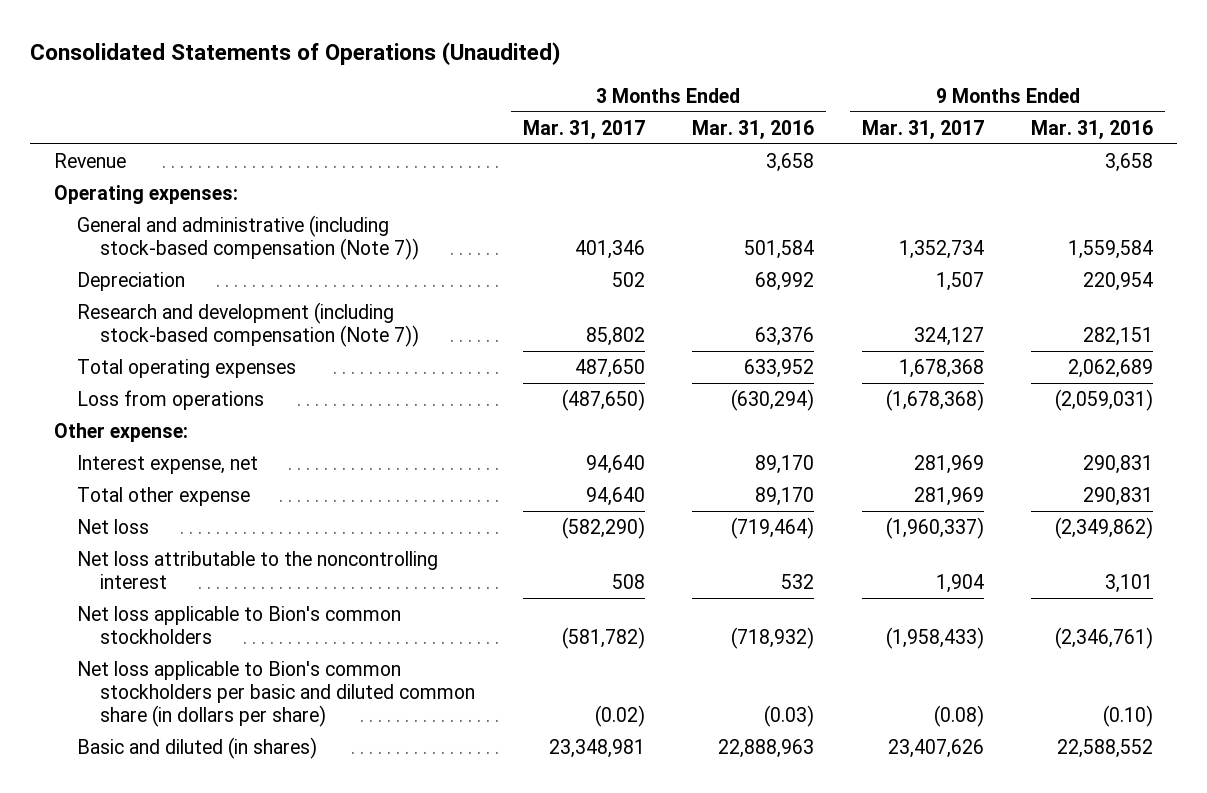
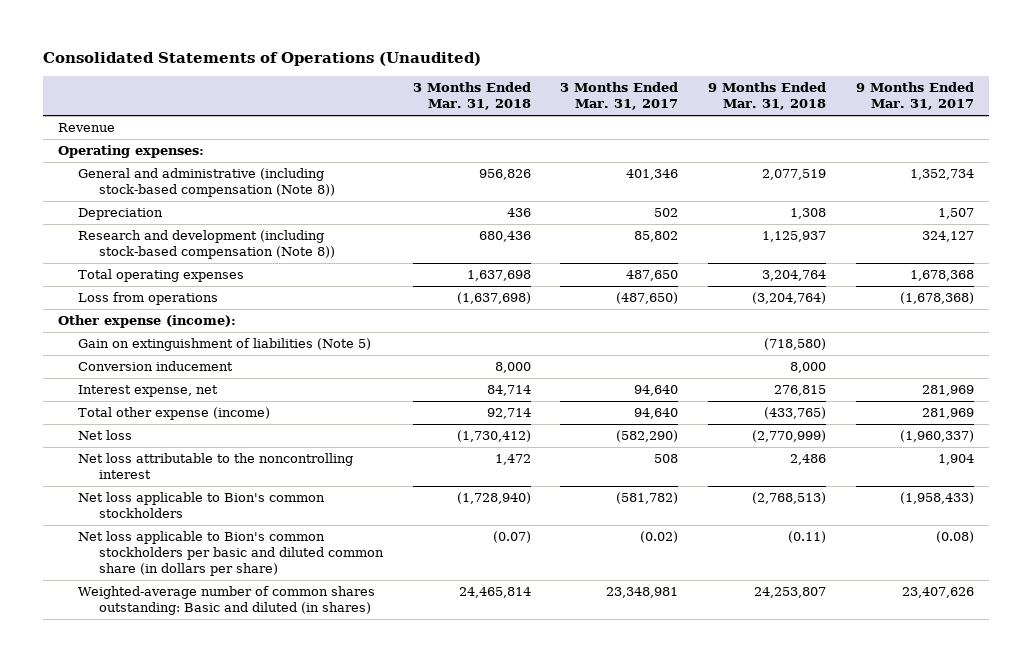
[692,119,815,140] Mar. 31, 2016 -> none
[1031,119,1154,140] Mar. 31, 2016 -> none
none -> [412,82,531,111] 3 Months Ended Mar. 31, 2018
none -> [708,82,827,111] 9 Months Ended Mar. 31, 2018
[76,214,419,261] General and administrative (including stock-based compensation (Note 7)) -> [78,168,335,198] General and administrative (including stock-based compensation (Note 8))
[76,301,419,348] Research and development (including stock-based compensation (Note 7)) -> [78,230,335,260] Research and development (including stock-based compensation (Note 8))
[53,422,188,442] Other expense: -> [57,315,236,329] Other expense (income):
none -> [78,338,372,352] Gain on extinguishment of liabilities (Note 5)
none -> [78,361,234,372] Conversion inducement
[76,486,250,506] Total other expense -> [78,407,271,421] Total other expense (income)
[76,736,317,759] Basic and diluted (in shares) -> [78,586,376,616] Weighted-average number of common shares outstanding: Basic and diluted (in shares)

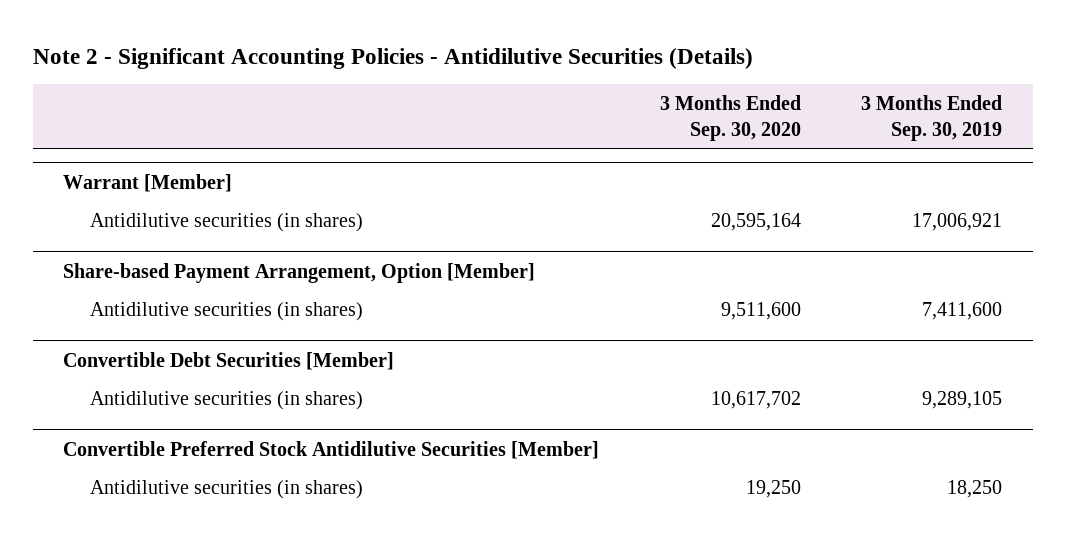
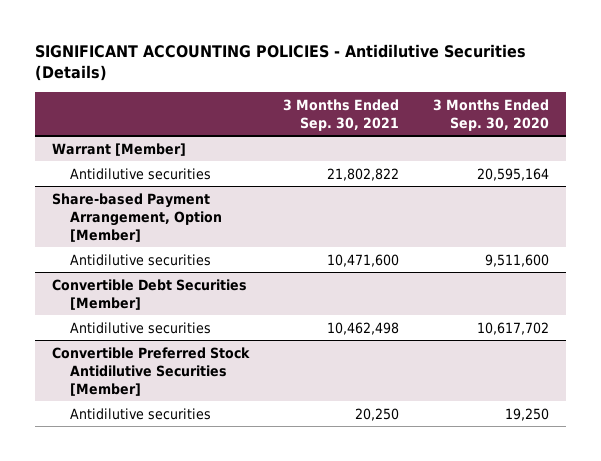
[32,48,753,70] Note 2 - Significant Accounting Policies - Antidilutive Securities (Details) -> [35,43,527,82] SIGNIFICANT ACCOUNTING POLICIES - Antidilutive Securities (Details)
[861,95,1003,142] 3 Months Ended Sep. 30, 2019 -> none
none -> [283,99,400,131] 3 Months Ended Sep. 30, 2021
[89,212,363,232] Antidilutive securities (in shares) -> [70,167,212,180] Antidilutive securities
[89,301,363,321] Antidilutive securities (in shares) -> [70,253,212,266] Antidilutive securities
[89,390,363,410] Antidilutive securities (in shares) -> [70,321,212,334] Antidilutive securities
[89,479,363,499] Antidilutive securities (in shares) -> [70,407,212,420] Antidilutive securities

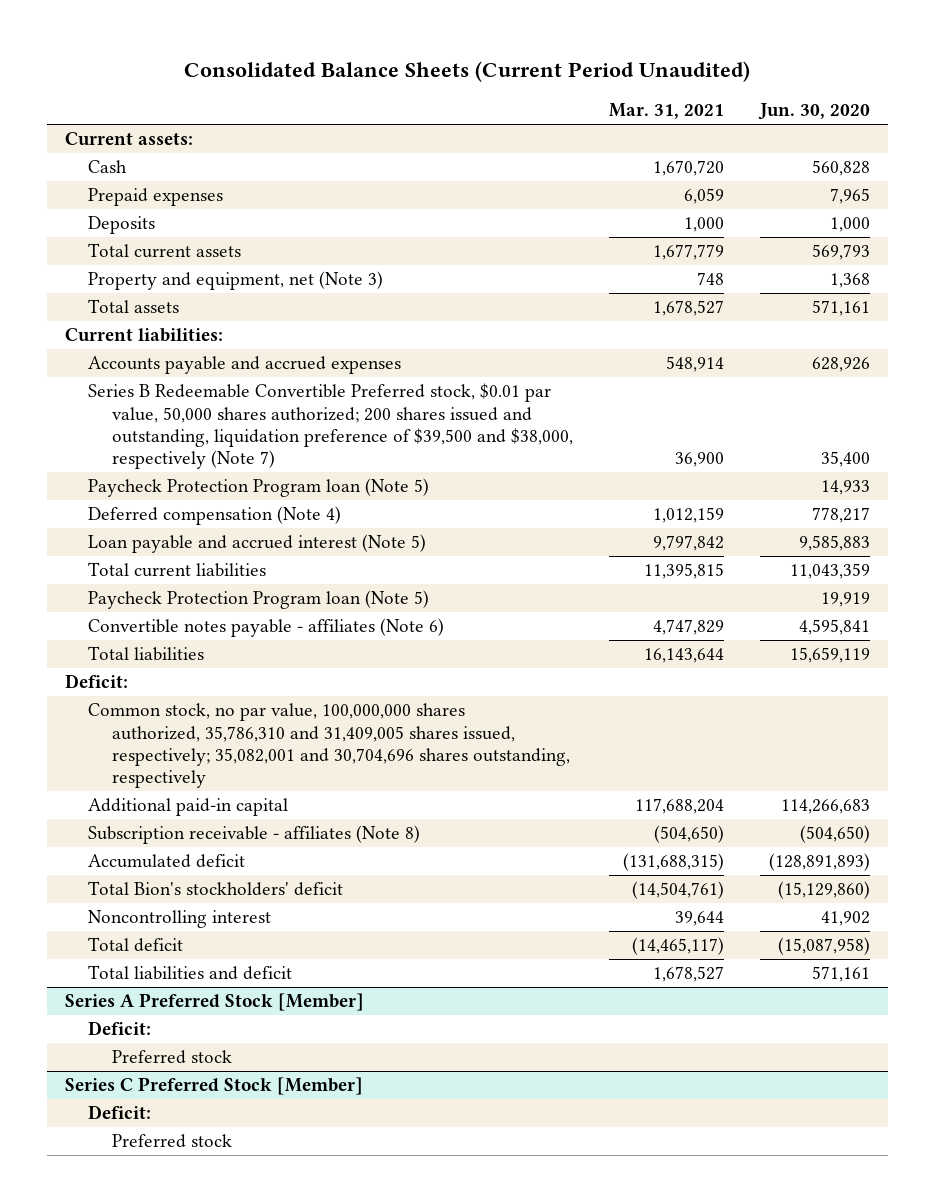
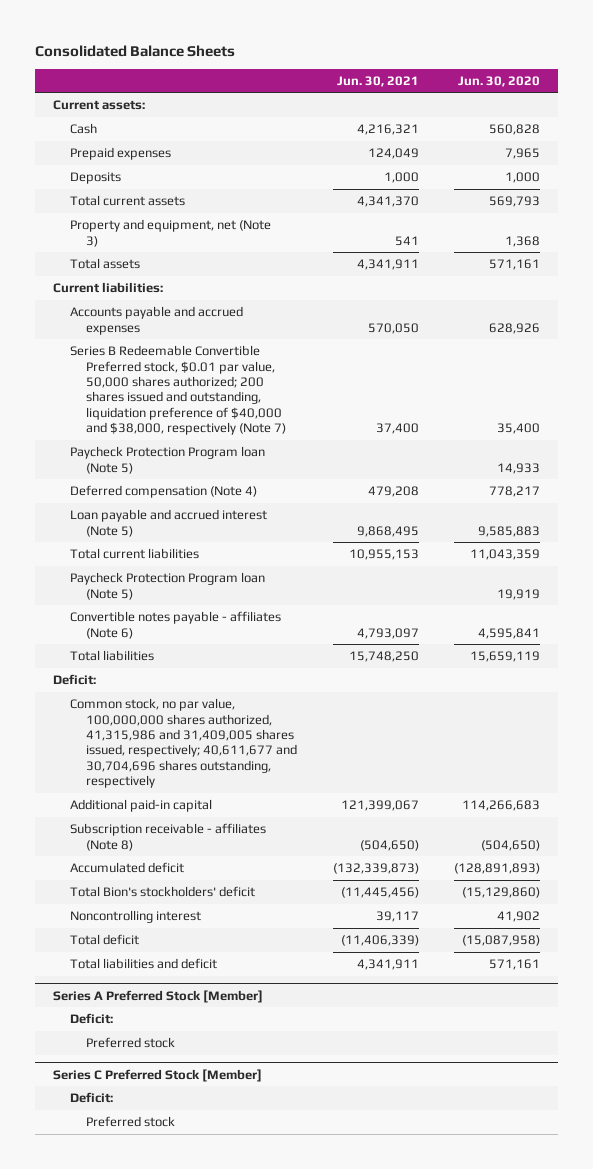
[184,60,751,82] Consolidated Balance Sheets (Current Period Unaudited) -> [35,44,236,57] Consolidated Balance Sheets
[608,103,724,120] Mar. 31, 2021 -> none
none -> [336,75,419,87] Jun. 30, 2021
[88,383,573,470] Series B Redeemable Convertible Preferred stock, $0.01 par value, 50,000 shares authorized; 200 shares issued and outstanding, liquidation preference of $39,500 and $38,000, respectively (Note 7) -> [69,345,286,436] Series B Redeemable Convertible Preferred stock, $0.01 par value, 50,000 shares authorized; 200 shares issued and outstanding, liquidation preference of $40,000 and $38,000, respectively (Note 7)
[88,703,570,789] Common stock, no par value, 100,000,000 shares authorized, 35,786,310 and 31,409,005 shares issued, respectively; 35,082,001 and 30,704,696 shares outstanding, respectively -> [69,698,297,789] Common stock, no par value, 100,000,000 shares authorized, 41,315,986 and 31,409,005 shares issued, respectively; 40,611,677 and 30,704,696 shares outstanding, respectively

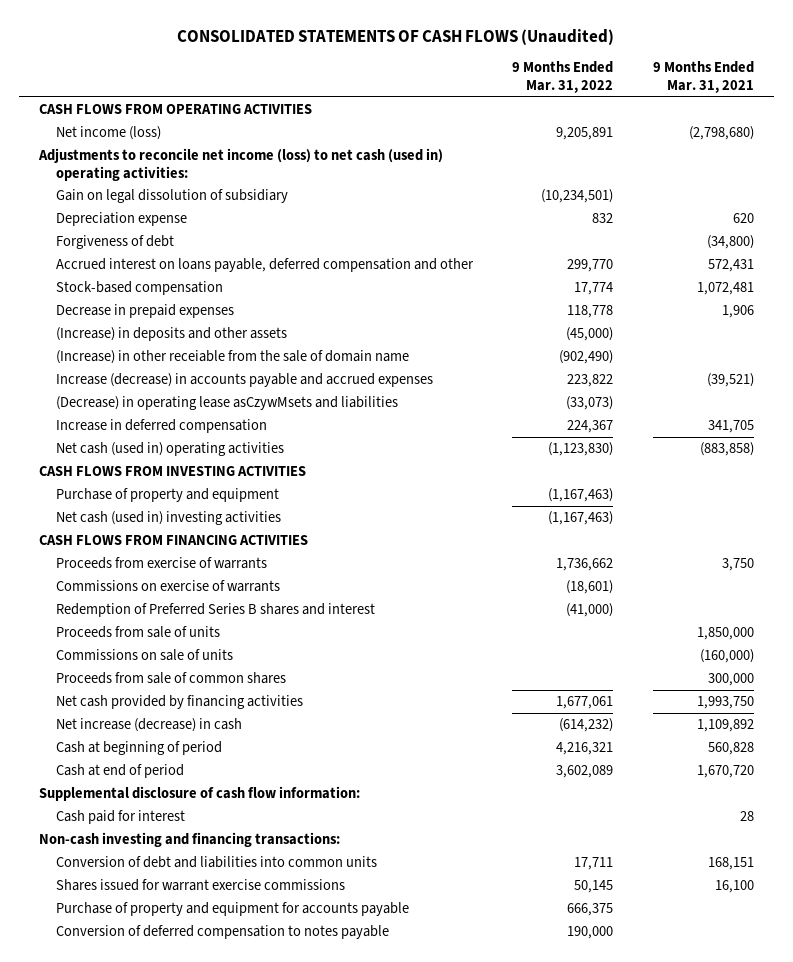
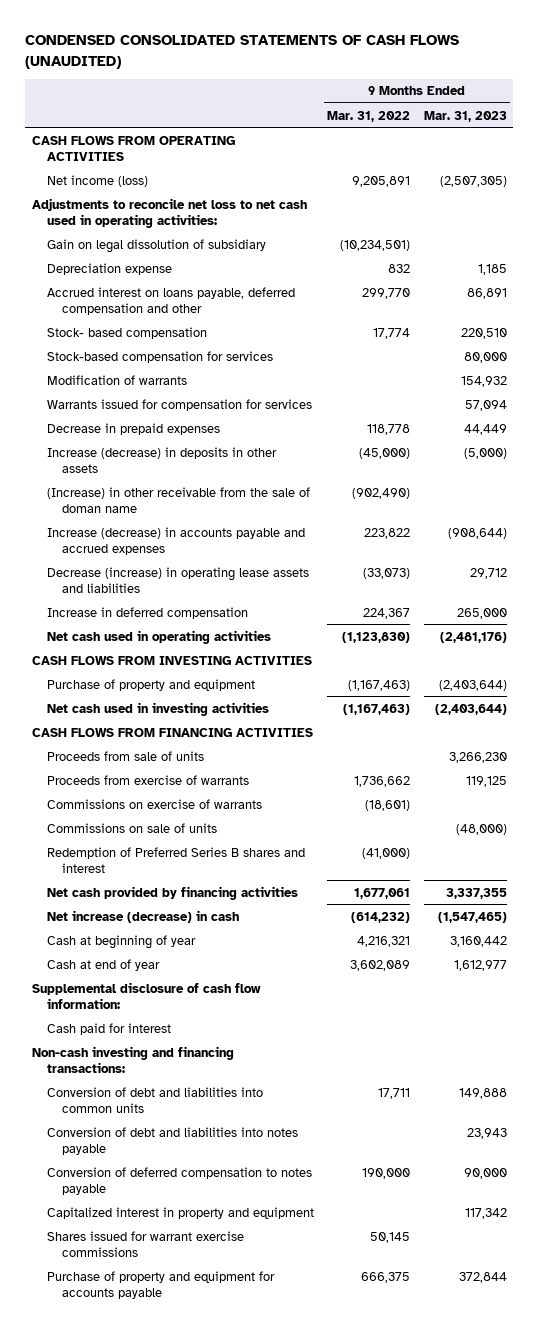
[177,28,615,45] CONSOLIDATED STATEMENTS OF CASH FLOWS (Unaudited) -> [25,35,460,69] CONDENSED CONSOLIDATED STATEMENTS OF CASH FLOWS (UNAUDITED)
[652,61,754,93] 9 Months Ended Mar. 31, 2021 -> none
none -> [423,110,507,122] Mar. 31, 2023
[37,148,443,181] Adjustments to reconcile net income (loss) to net cash (used in) operating activities: -> [31,197,307,228] Adjustments to reconcile net loss to net cash used in operating activities:
[55,235,174,250] Forgiveness of debt -> none
[55,281,223,296] Stock-based compensation -> [46,326,207,339] Stock- based compensation
none -> [46,350,273,363] Stock-based compensation for services
none -> [46,374,187,385] Modification of warrants
none -> [46,398,312,411] Warrants issued for compensation for services
[55,327,287,342] (Increase) in deposits and other assets -> [46,446,277,473] Increase (decrease) in deposits in other assets
[55,350,409,365] (Increase) in other receiable from the sale of domain name -> [46,486,310,513] (Increase) in other receivable from the sale of doman name
[55,396,398,411] (Decrease) in operating lease asCzywMsets and liabilities -> [46,566,309,593] Decrease (increase) in operating lease assets and liabilities
[55,442,284,457] Net cash (used in) operating activities -> [46,629,271,644] Net cash used in operating activities
[55,511,281,526] Net cash (used in) investing activities -> [46,701,269,716] Net cash used in investing activities
[55,626,220,639] Proceeds from sale of units -> [46,750,204,761] Proceeds from sale of units
[55,672,286,685] Proceeds from sale of common shares -> none
[55,603,375,618] Redemption of Preferred Series B shares and interest -> [46,846,305,873] Redemption of Preferred Series B shares and interest
[55,741,222,756] Cash at beginning of period -> [46,934,196,949] Cash at beginning of year
[55,764,184,779] Cash at end of period -> [46,958,160,971] Cash at end of year
none -> [46,1126,298,1155] Conversion of debt and liabilities into notes payable
[55,925,389,940] Conversion of deferred compensation to notes payable -> [46,1166,312,1195] Conversion of deferred compensation to notes payable
none -> [46,1206,314,1219] Capitalized interest in property and equipment

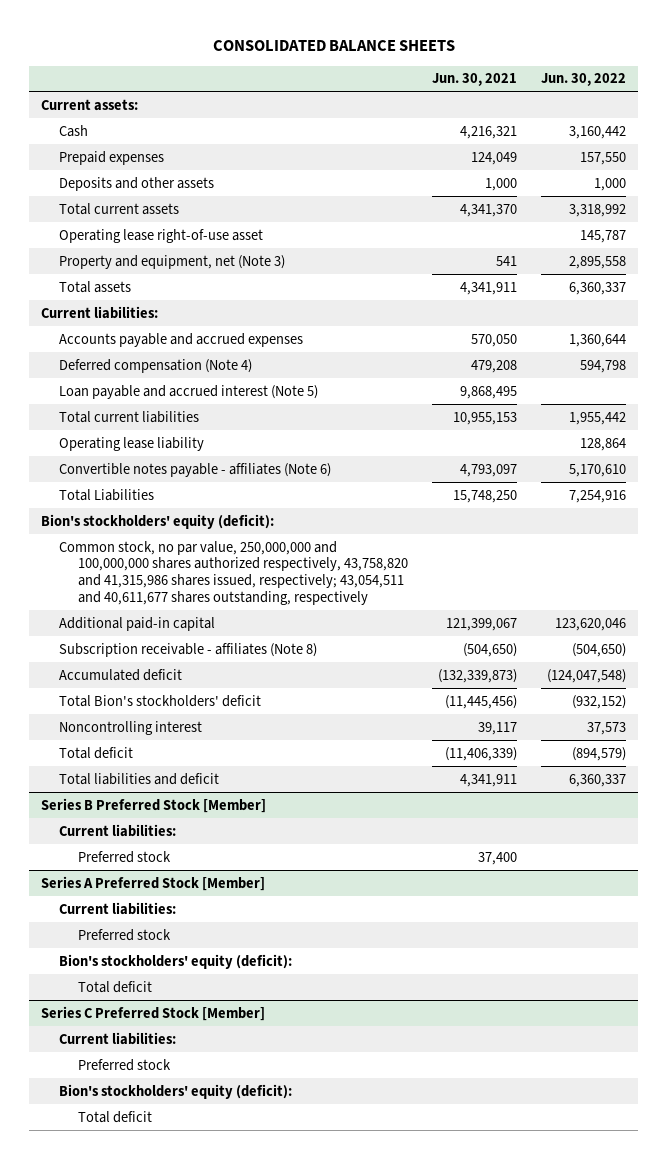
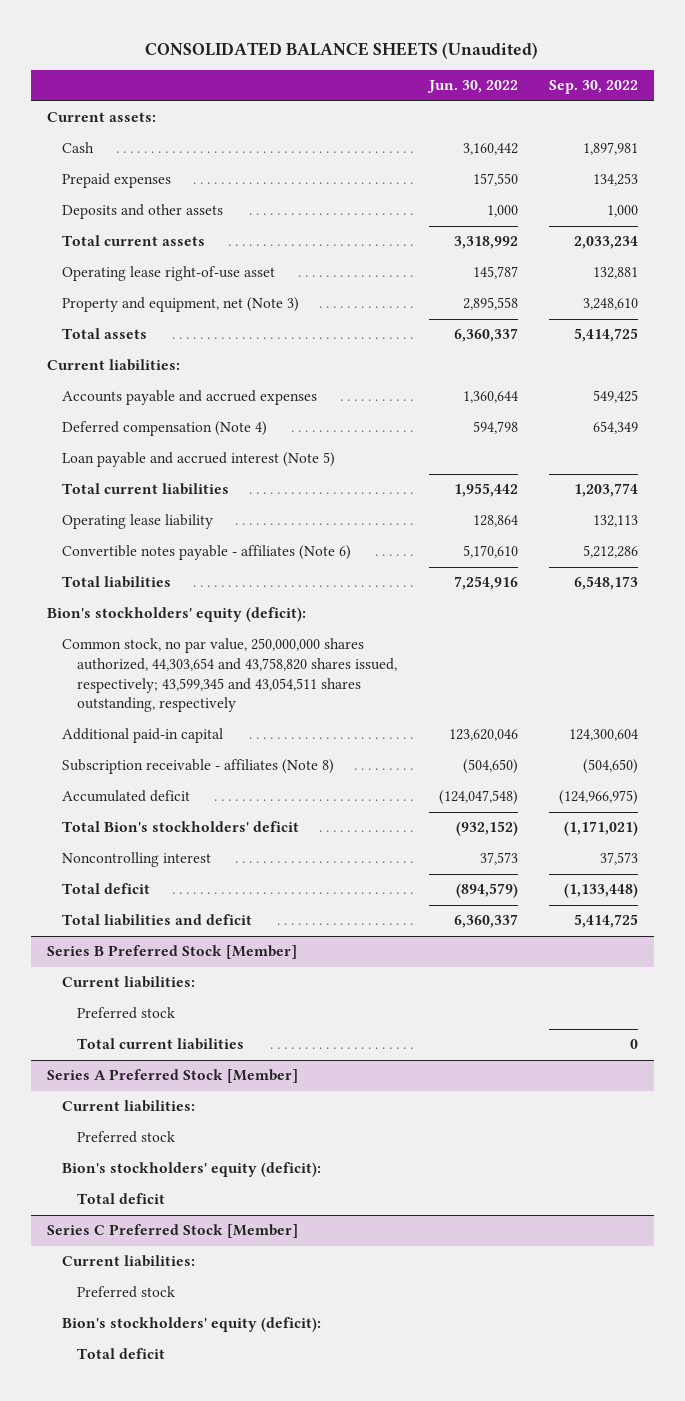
[212,40,455,52] CONSOLIDATED BALANCE SHEETS -> [145,41,539,59] CONSOLIDATED BALANCE SHEETS (Unaudited)
[431,73,517,87] Jun. 30, 2021 -> none
none -> [549,80,639,95] Sep. 30, 2022
[59,488,155,501] Total Liabilities -> [61,576,171,589] Total liabilities
[59,540,408,605] Common stock, no par value, 250,000,000 and 100,000,000 shares authorized respectively, 43,758,820 and 41,315,986 shares issued, respectively; 43,054,511 and 40,611,677 shares outstanding, respectively -> [61,638,398,713] Common stock, no par value, 250,000,000 shares authorized, 44,303,654 and 43,758,820 shares issued, respectively; 43,599,345 and 43,054,511 shares outstanding, respectively
none -> [77,1038,245,1051] Total current liabilities

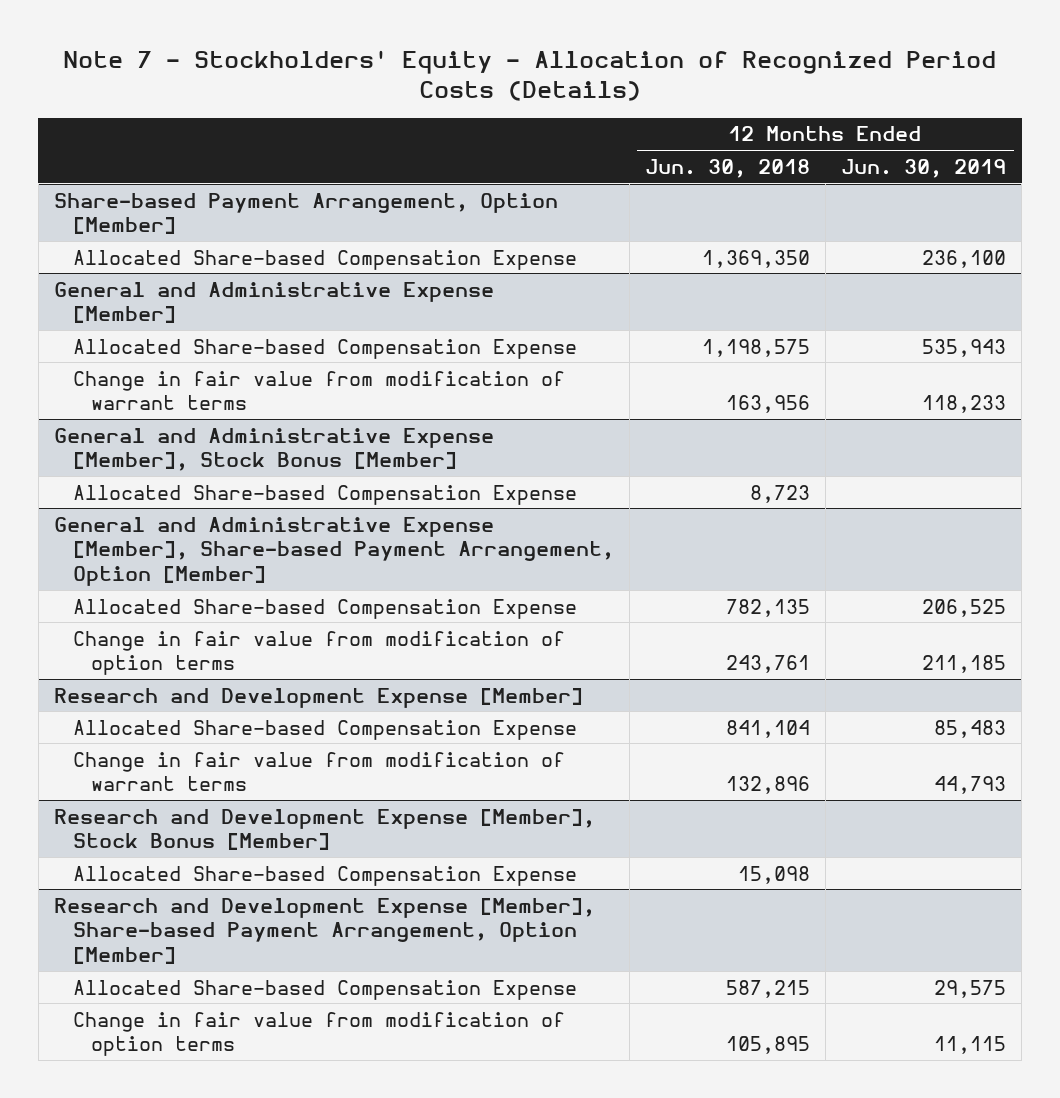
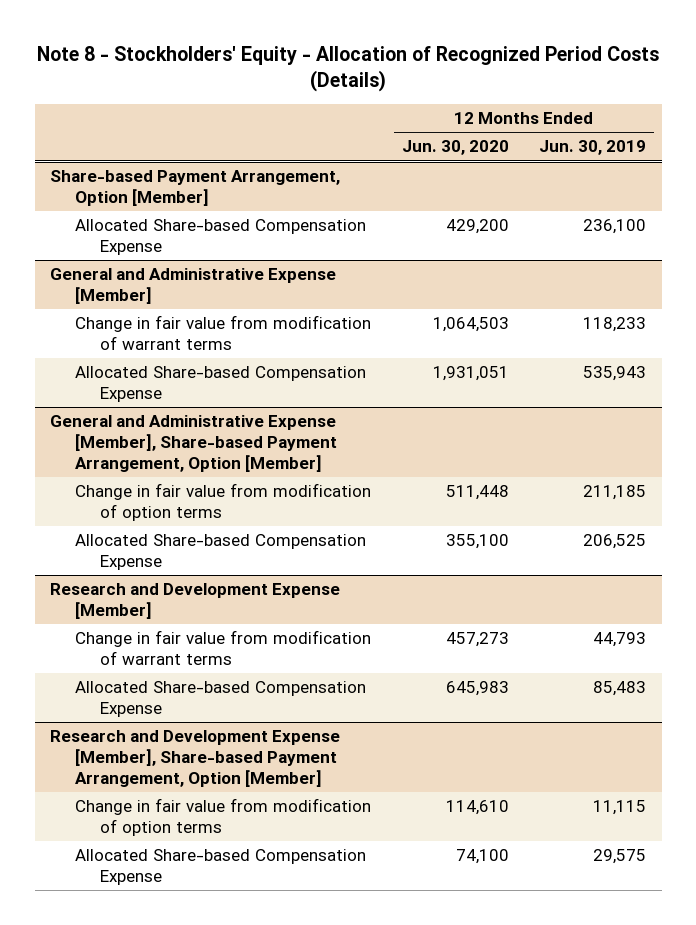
[62,50,996,102] Note 7 - Stockholders' Equity - Allocation of Recognized Period Costs (Details) -> [37,46,660,93] Note 8 - Stockholders' Equity - Allocation of Recognized Period Costs (Details)
[644,158,810,178] Jun. 30, 2018 -> none
none -> [401,140,509,156] Jun. 30, 2020
[53,427,494,472] General and Administrative Expense [Member], Stock Bonus [Member] -> none
[72,484,577,505] Allocated Share-based Compensation Expense -> none
[72,338,577,359] Allocated Share-based Compensation Expense -> [75,366,367,403] Allocated Share-based Compensation Expense
[72,598,577,619] Allocated Share-based Compensation Expense -> [75,534,367,571] Allocated Share-based Compensation Expense
[53,808,595,851] Research and Development Expense [Member], Stock Bonus [Member] -> none
[72,865,577,886] Allocated Share-based Compensation Expense -> none
[72,719,577,740] Allocated Share-based Compensation Expense -> [75,681,367,718] Allocated Share-based Compensation Expense
[72,979,577,1000] Allocated Share-based Compensation Expense -> [75,849,367,886] Allocated Share-based Compensation Expense

